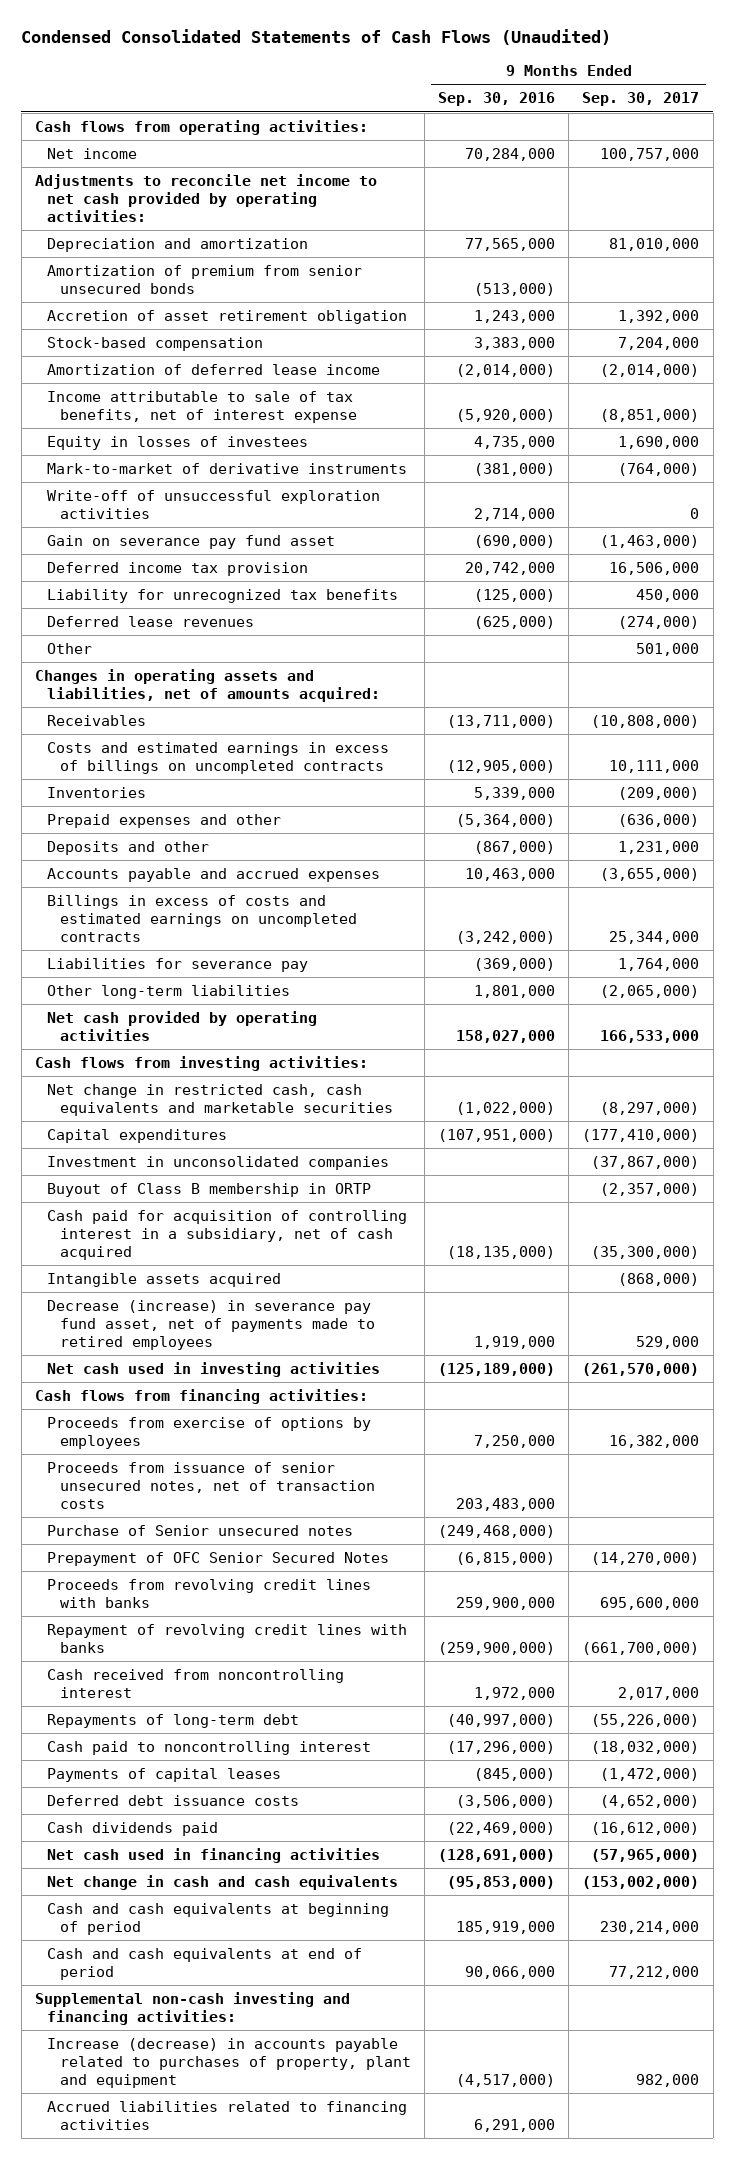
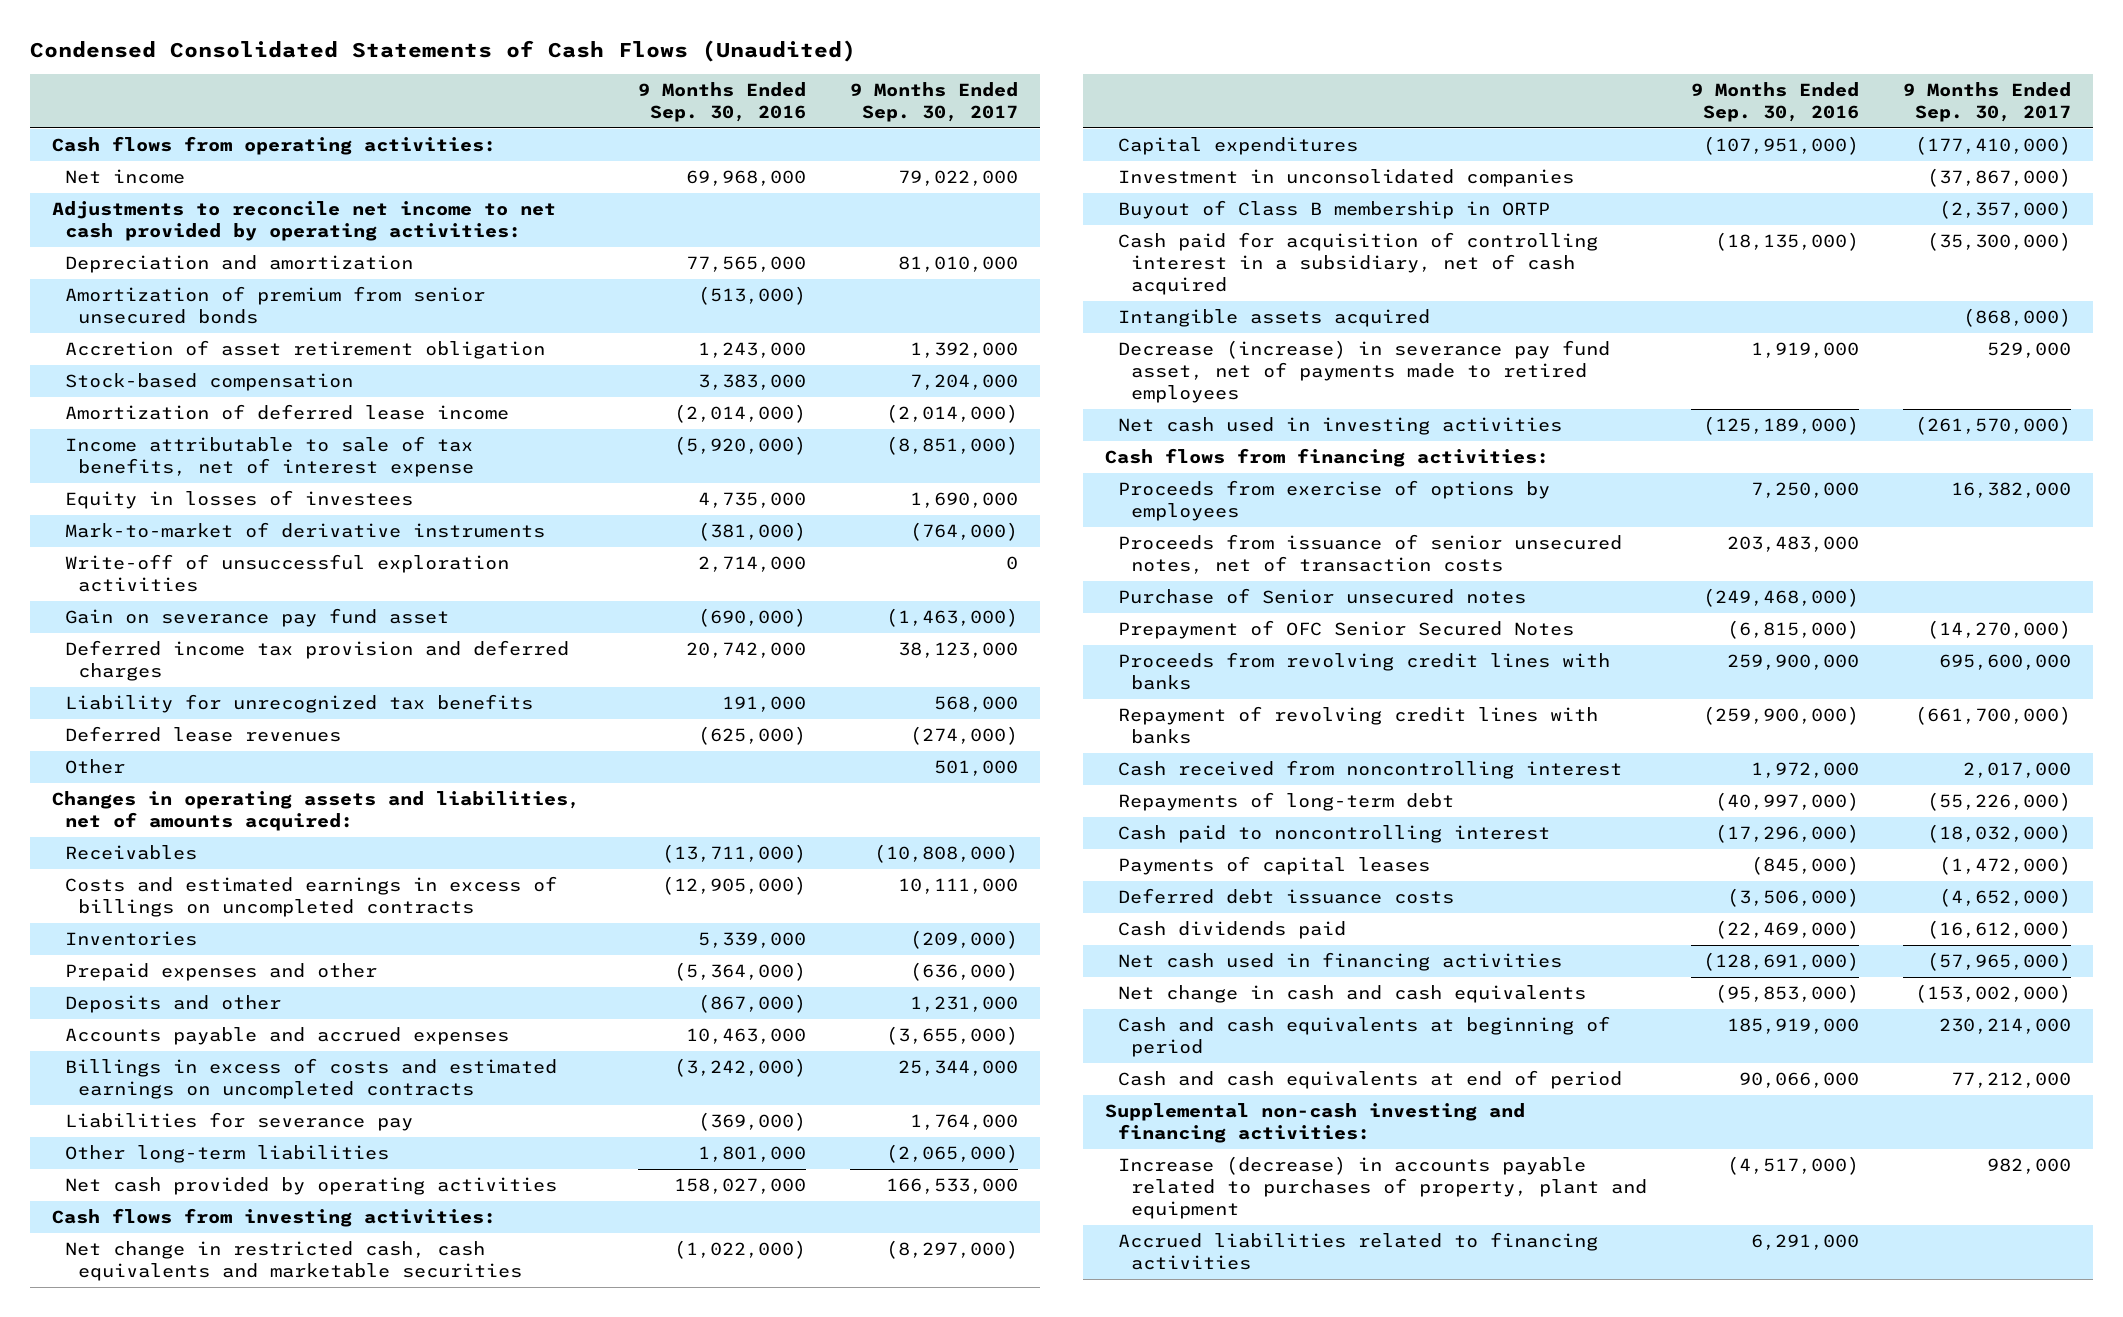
[465,147,556,161] 70,284,000 -> [685,169,806,186] 69,968,000
[600,147,700,161] 100,757,000 -> [898,169,1019,186] 79,022,000
[47,561,309,576] Deferred income tax provision -> [64,639,569,681] Deferred income tax provision and deferred charges
[609,561,700,575] 16,506,000 -> [898,641,1019,658] 38,123,000
[474,588,556,602] (125,000) -> [721,695,806,712] 191,000
[636,588,700,602] 450,000 -> [934,695,1019,712] 568,000

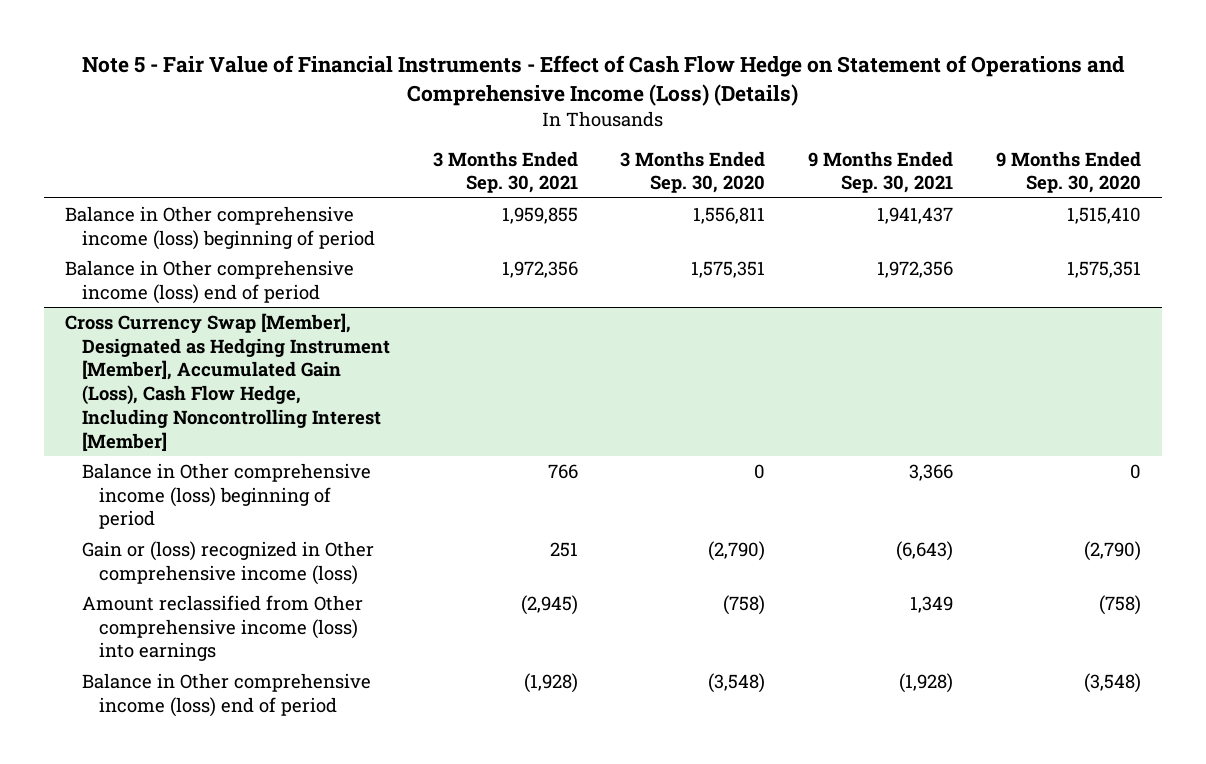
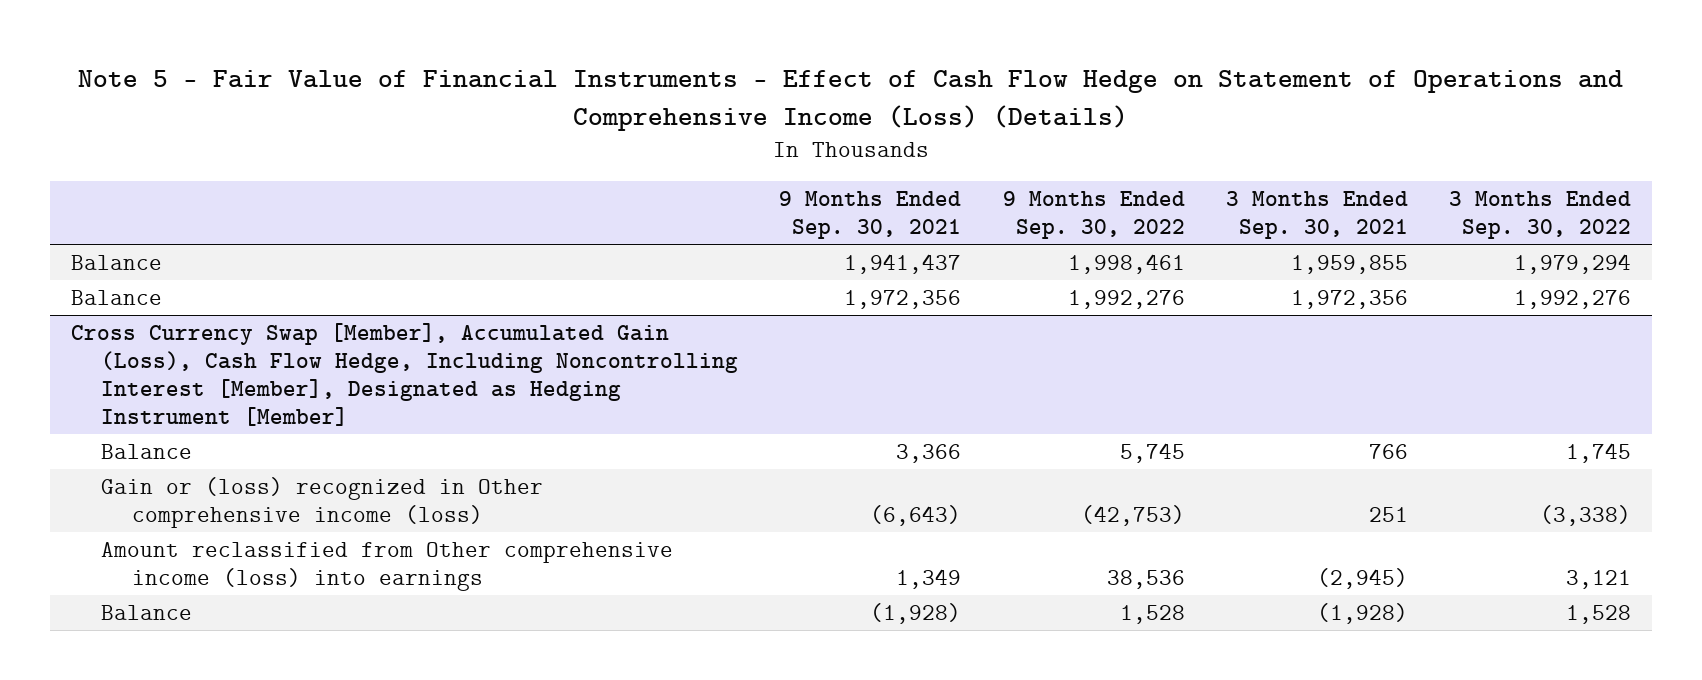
[620,150,766,194] 3 Months Ended Sep. 30, 2020 -> none
[995,150,1141,194] 9 Months Ended Sep. 30, 2020 -> none
none -> [1002,191,1185,239] 9 Months Ended Sep. 30, 2022
none -> [1449,191,1632,239] 3 Months Ended Sep. 30, 2022
[65,205,375,250] Balance in Other comprehensive income (loss) beginning of period -> [70,255,162,271] Balance
[65,259,355,304] Balance in Other comprehensive income (loss) end of period -> [70,290,162,306] Balance
[65,312,390,453] Cross Currency Swap [Member], Designated as Hedging Instrument [Member], Accumulated Gain (Loss), Cash Flow Hedge, Including Noncontrolling Interest [Member] -> [70,323,739,426] Cross Currency Swap [Member], Accumulated Gain (Loss), Cash Flow Hedge, Including Noncontrolling Interest [Member], Designated as Hedging Instrument [Member]
[81,462,371,530] Balance in Other comprehensive income (loss) beginning of period -> [101,444,193,460] Balance
[81,672,371,717] Balance in Other comprehensive income (loss) end of period -> [101,605,193,621] Balance

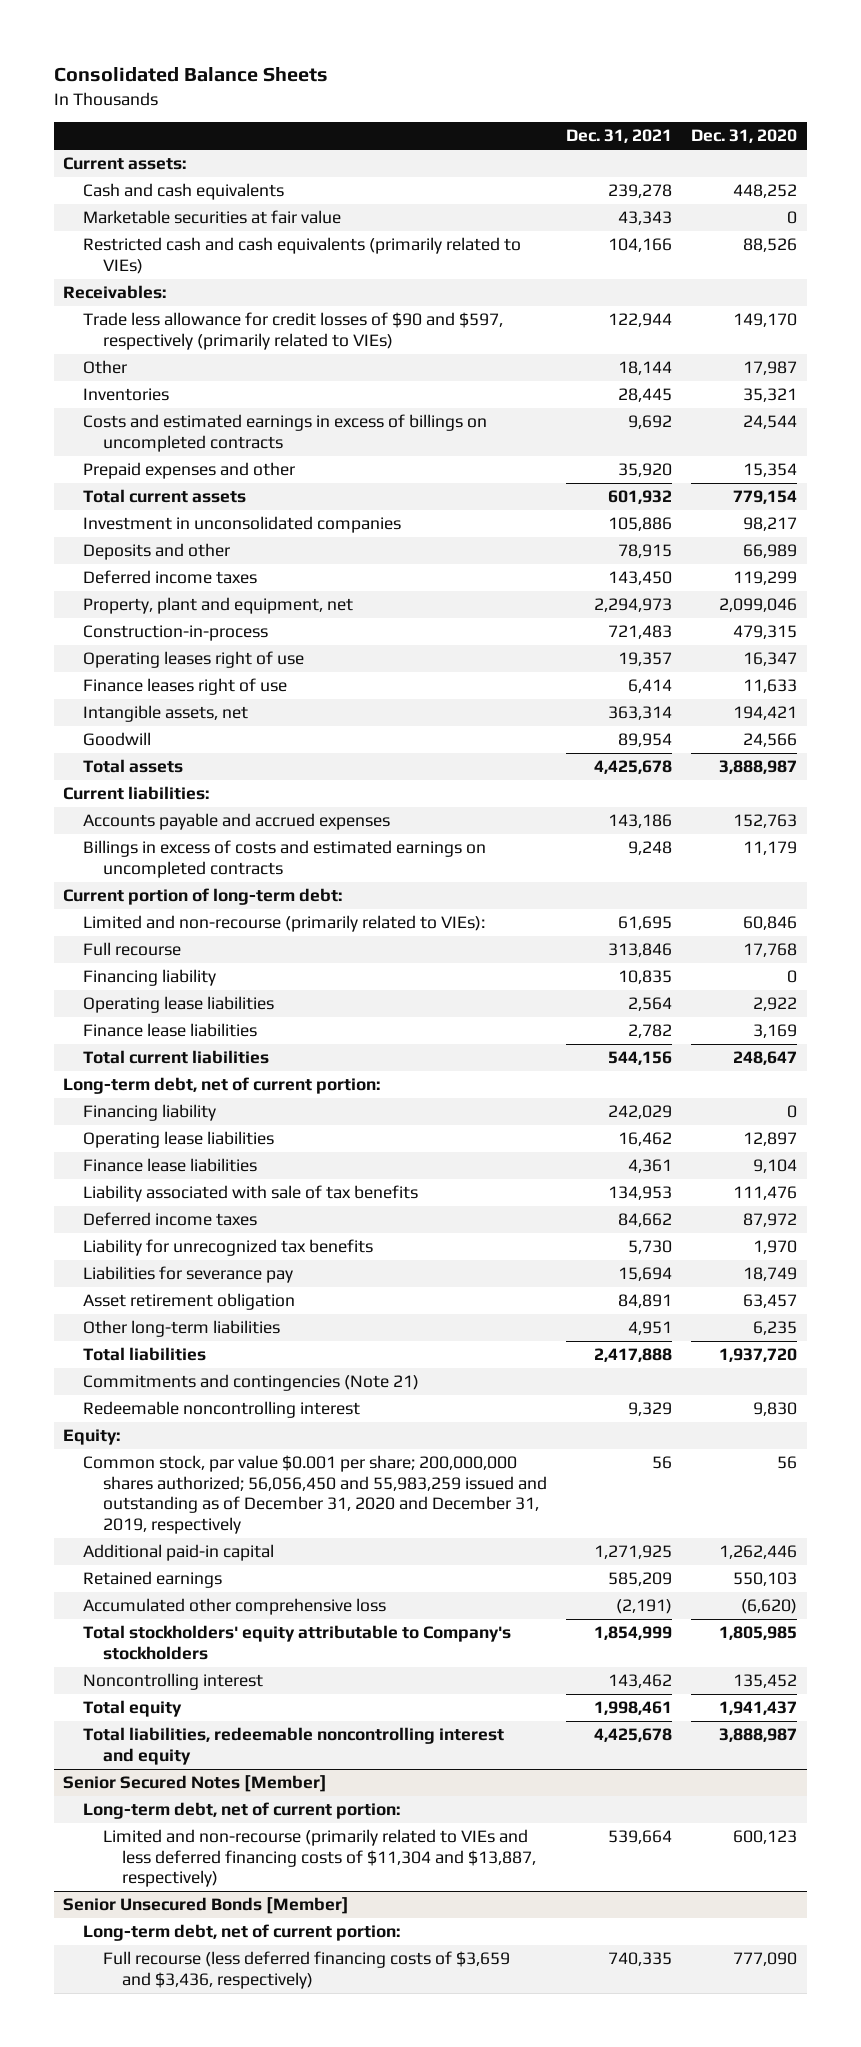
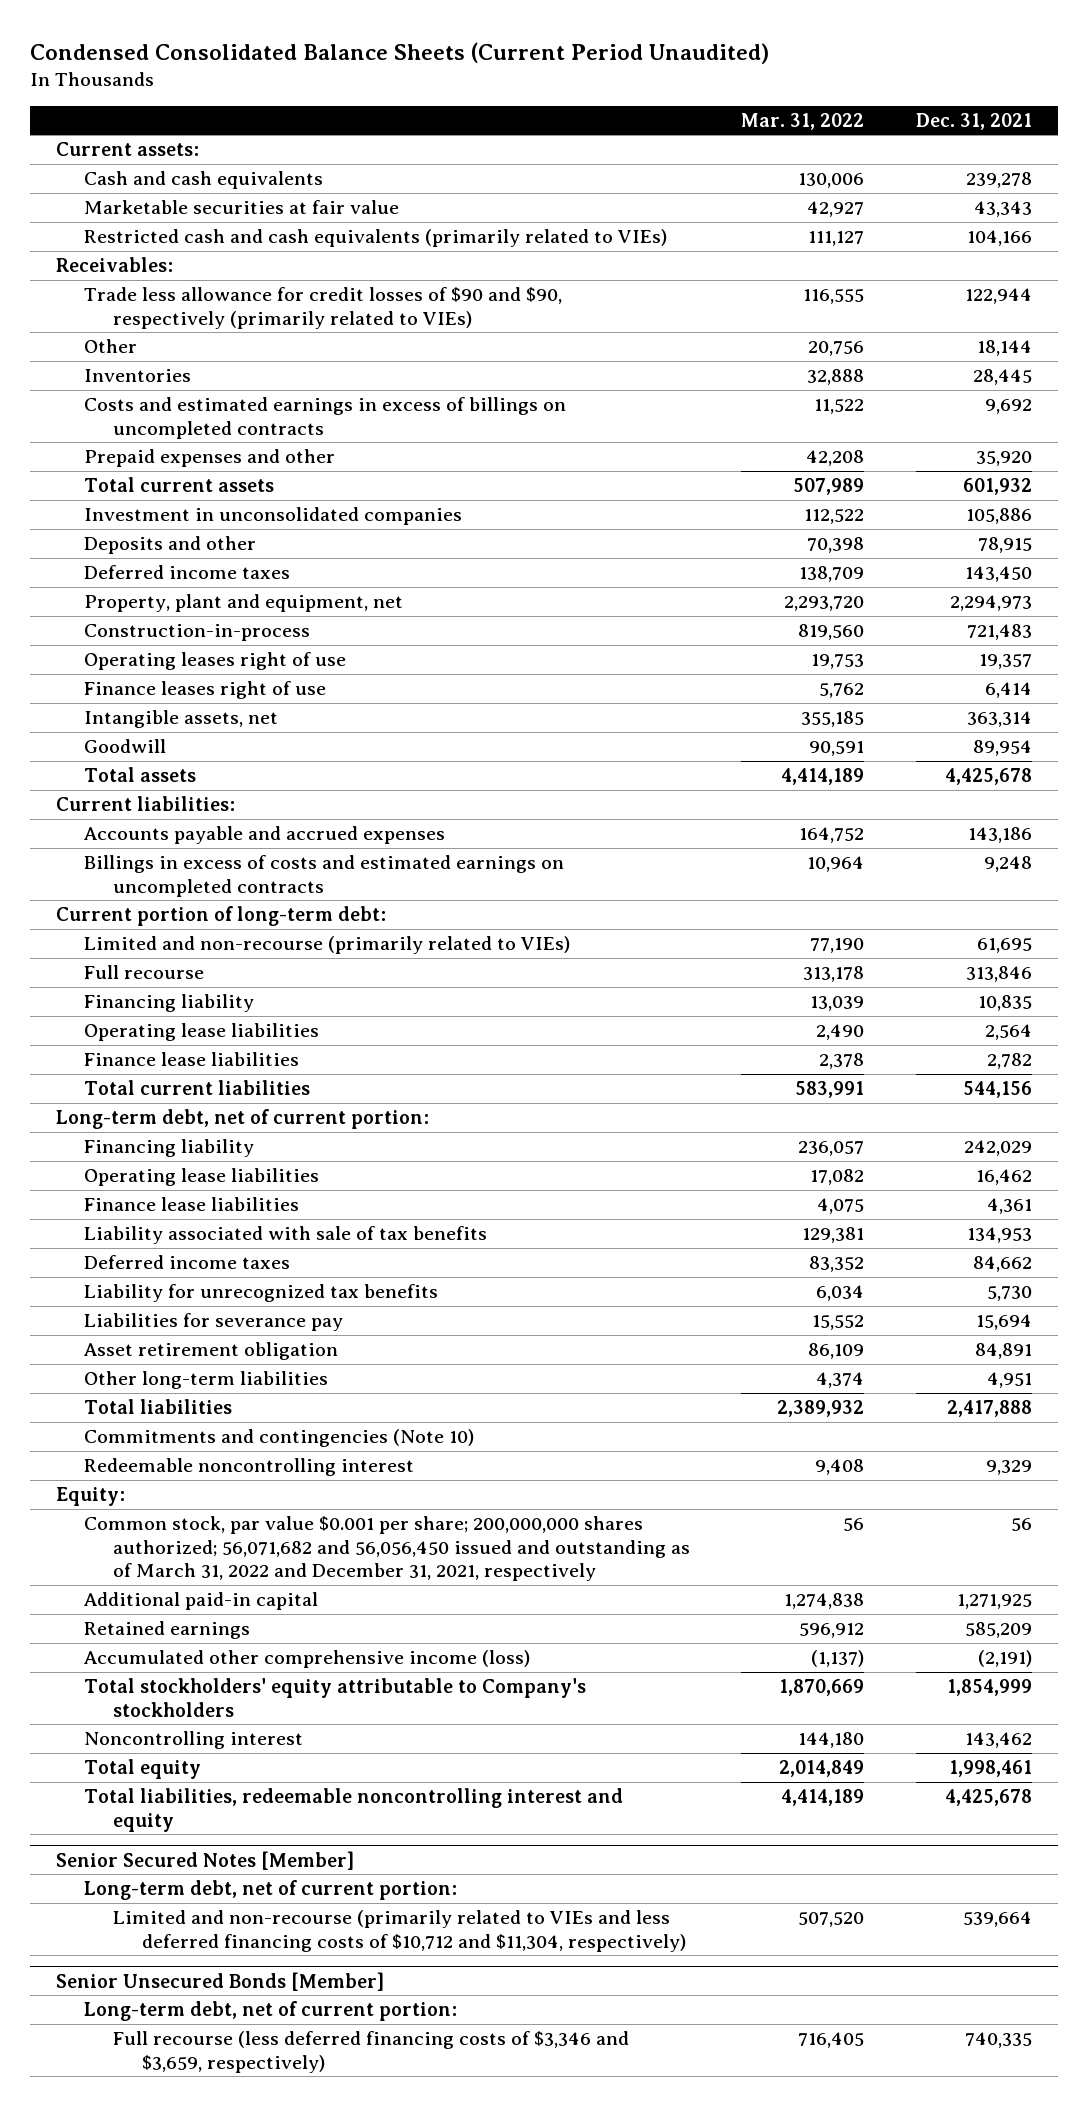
[53,66,328,82] Consolidated Balance Sheets -> [29,42,769,65] Condensed Consolidated Balance Sheets (Current Period Unaudited)
[691,129,798,144] Dec. 31, 2020 -> none
none -> [741,112,865,130] Mar. 31, 2022
[83,312,504,350] Trade less allowance for credit losses of $90 and $597, respectively (primarily related to VIEs) -> [84,286,563,329] Trade less allowance for credit losses of $90 and $90, respectively (primarily related to VIEs)
[83,915,486,933] Limited and non-recourse (primarily related to VIEs): -> [84,935,571,954] Limited and non-recourse (primarily related to VIEs)
[83,1374,420,1392] Commitments and contingencies (Note 21) -> [84,1428,475,1447] Commitments and contingencies (Note 10)
[83,1455,547,1534] Common stock, par value $0.001 per share; 200,000,000 shares authorized; 56,056,450 and 55,983,259 issued and outstanding as of December 31, 2020 and December 31, 2019, respectively -> [84,1515,690,1582] Common stock, par value $0.001 per share; 200,000,000 shares authorized; 56,071,682 and 56,056,450 issued and outstanding as of March 31, 2022 and December 31, 2021, respectively
[83,1598,387,1616] Accumulated other comprehensive loss -> [84,1649,531,1668] Accumulated other comprehensive income (loss)
[102,1829,537,1888] Limited and non-recourse (primarily related to VIEs and less deferred financing costs of $11,304 and $13,887, respectively) -> [112,1909,686,1952] Limited and non-recourse (primarily related to VIEs and less deferred financing costs of $10,712 and $11,304, respectively)
[102,1951,510,1989] Full recourse (less deferred financing costs of $3,659 and $3,436, respectively) -> [112,2030,629,2073] Full recourse (less deferred financing costs of $3,346 and $3,659, respectively)

